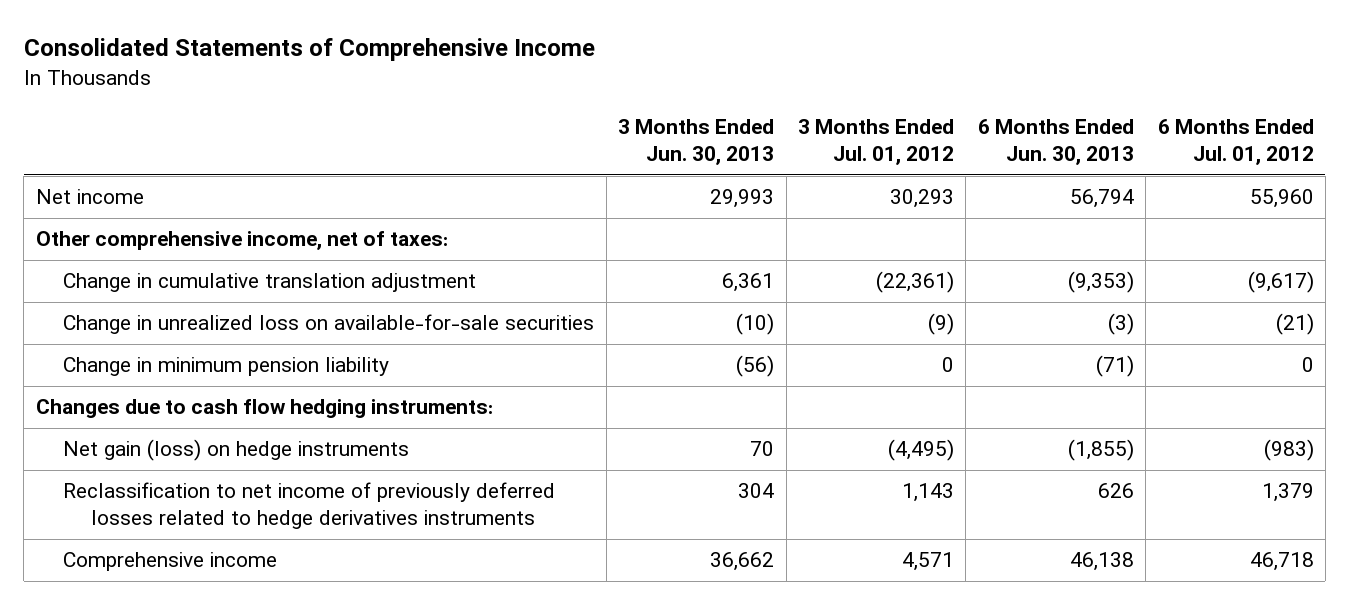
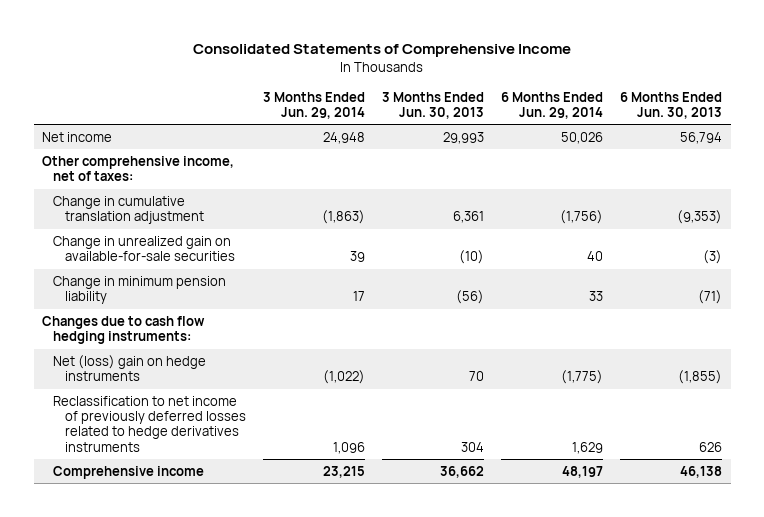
[797,119,954,166] 3 Months Ended Jul. 01, 2012 -> none
[1157,119,1314,166] 6 Months Ended Jul. 01, 2012 -> none
none -> [262,91,365,119] 3 Months Ended Jun. 29, 2014
none -> [500,91,603,119] 6 Months Ended Jun. 29, 2014
[63,314,595,335] Change in unrealized loss on available-for-sale securities -> [53,235,235,262] Change in unrealized gain on available-for-sale securities
[63,439,410,462] Net gain (loss) on hedge instruments -> [53,354,207,382] Net (loss) gain on hedge instruments

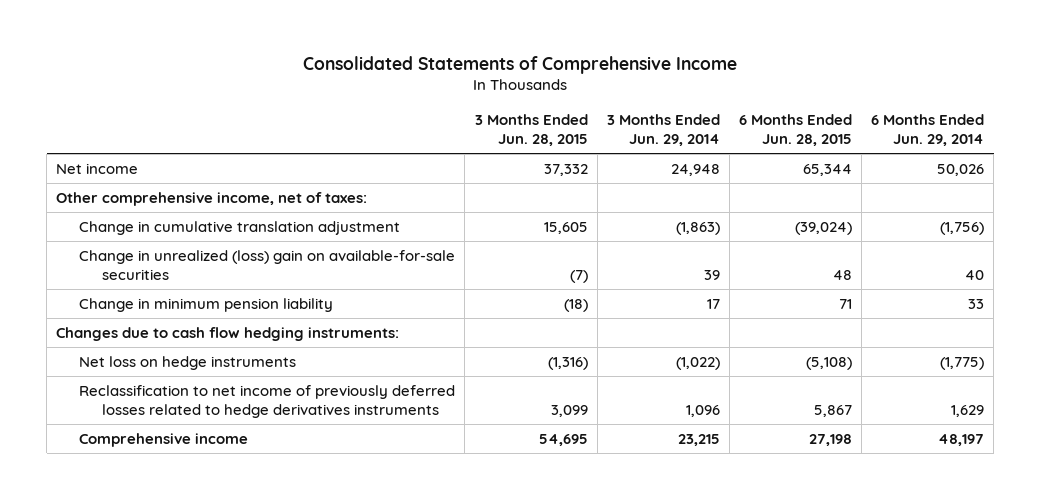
[381,91,484,119] 3 Months Ended Jun. 30, 2013 -> none
[620,91,723,119] 6 Months Ended Jun. 30, 2013 -> none
none -> [474,114,588,147] 3 Months Ended Jun. 28, 2015
none -> [739,114,853,147] 6 Months Ended Jun. 28, 2015
[53,235,235,262] Change in unrealized gain on available-for-sale securities -> [79,249,456,280] Change in unrealized (loss) gain on available-for-sale securities
[53,354,207,382] Net (loss) gain on hedge instruments -> [79,355,297,370] Net loss on hedge instruments

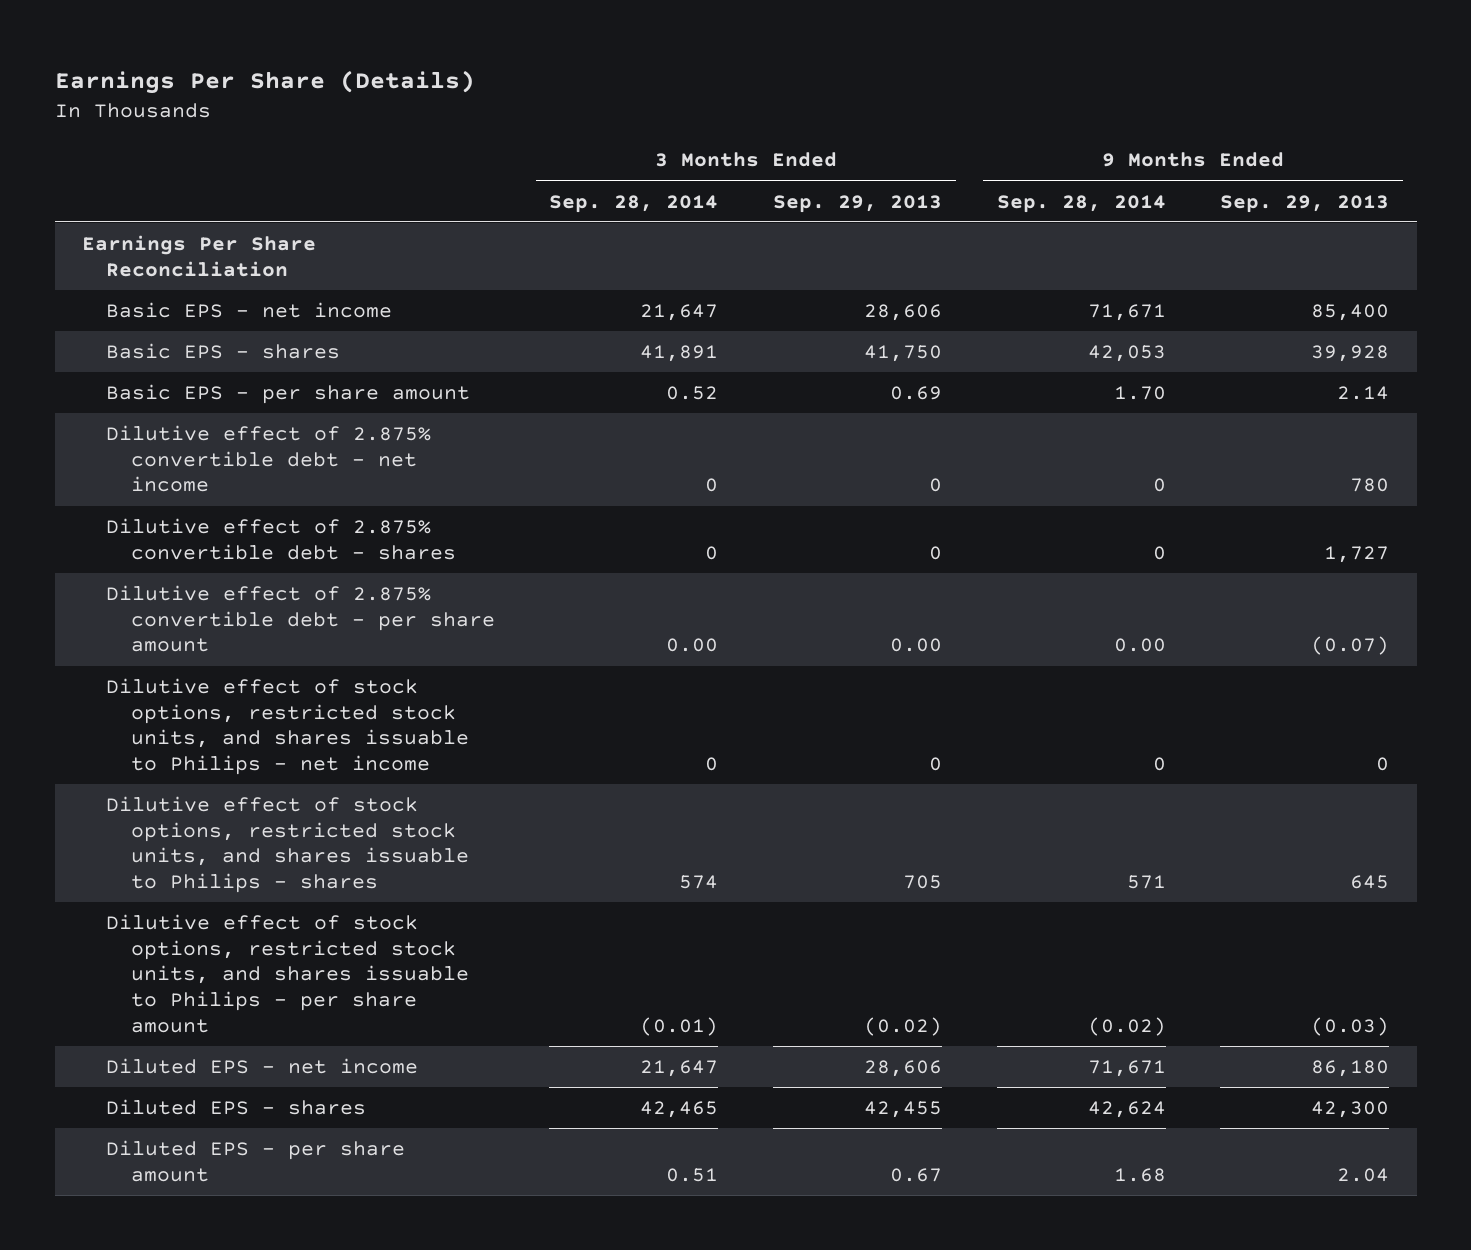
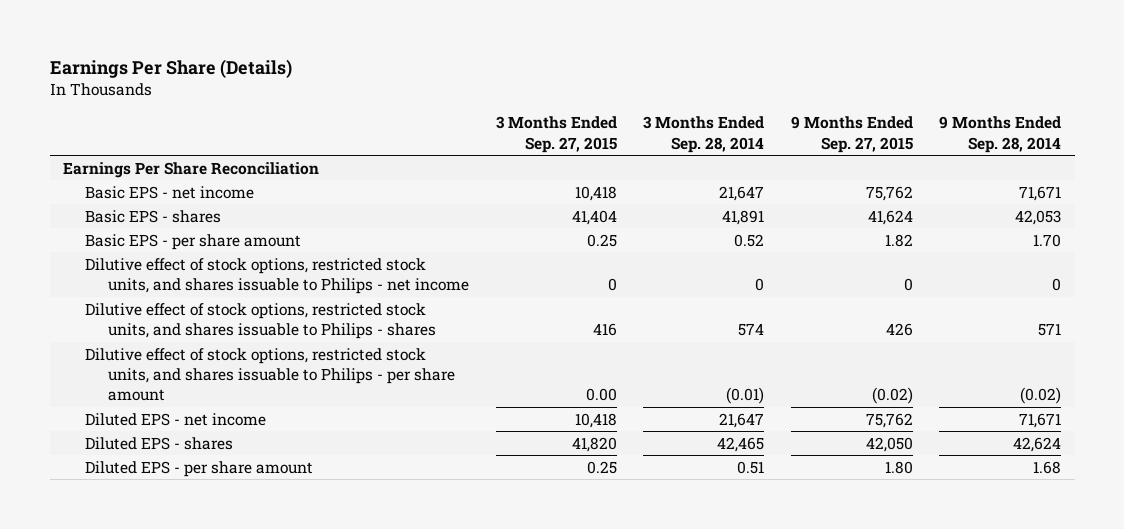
[773,194,943,213] Sep. 29, 2013 -> none
[1220,194,1390,213] Sep. 29, 2013 -> none
none -> [495,116,617,153] 3 Months Ended Sep. 27, 2015
none -> [790,116,913,153] 9 Months Ended Sep. 27, 2015
[106,425,432,493] Dilutive effect of 2.875% convertible debt - net income -> none
[106,518,456,560] Dilutive effect of 2.875% convertible debt - shares -> none
[106,585,495,653] Dilutive effect of 2.875% convertible debt - per share amount -> none

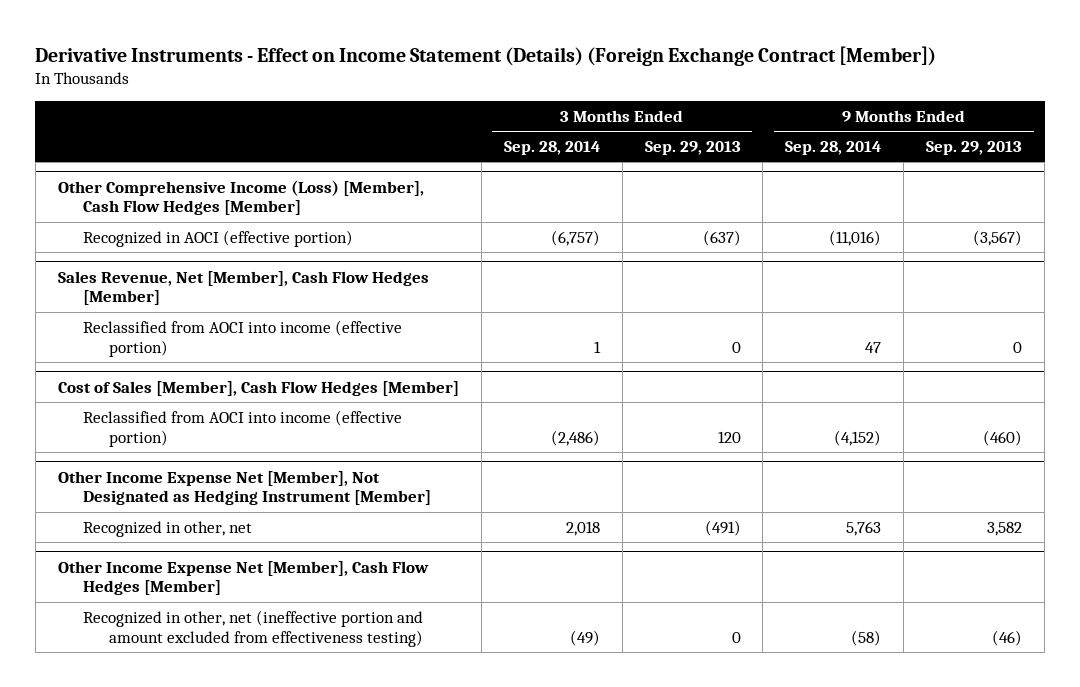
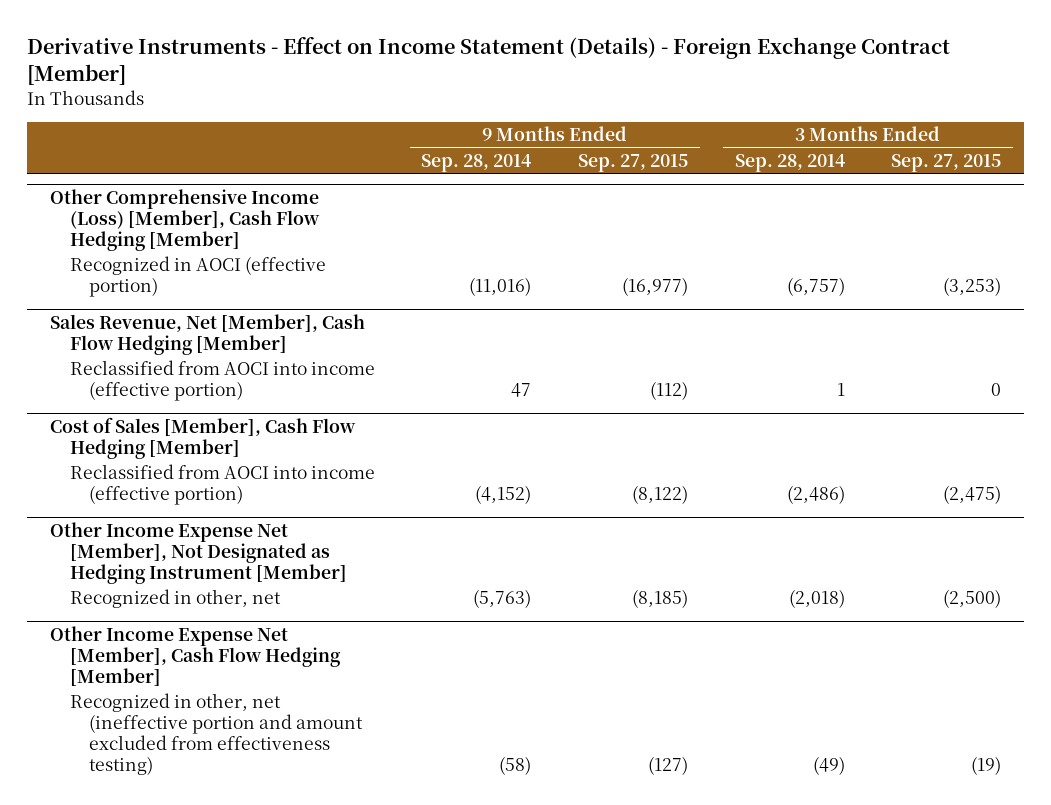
[35,45,937,66] Derivative Instruments - Effect on Income Statement (Details) (Foreign Exchange Contract [Member]) -> [26,37,950,86] Derivative Instruments - Effect on Income Statement (Details) - Foreign Exchange Contract [Member]
[644,140,741,155] Sep. 29, 2013 -> none
[926,140,1023,155] Sep. 29, 2013 -> none
none -> [577,153,688,172] Sep. 27, 2015
none -> [891,153,1002,172] Sep. 27, 2015
[57,179,424,216] Other Comprehensive Income (Loss) [Member], Cash Flow Hedges [Member] -> [50,188,320,251] Other Comprehensive Income (Loss) [Member], Cash Flow Hedging [Member]
[57,270,429,306] Sales Revenue, Net [Member], Cash Flow Hedges [Member] -> [50,313,366,355] Sales Revenue, Net [Member], Cash Flow Hedging [Member]
[57,380,459,396] Cost of Sales [Member], Cash Flow Hedges [Member] -> [50,416,357,459] Cost of Sales [Member], Cash Flow Hedging [Member]
[565,520,600,536] 2,018 -> [788,589,845,609] (2,018)
[846,520,882,536] 5,763 -> [473,589,532,609] (5,763)
[57,560,429,596] Other Income Expense Net [Member], Cash Flow Hedges [Member] -> [50,625,341,686] Other Income Expense Net [Member], Cash Flow Hedging [Member]

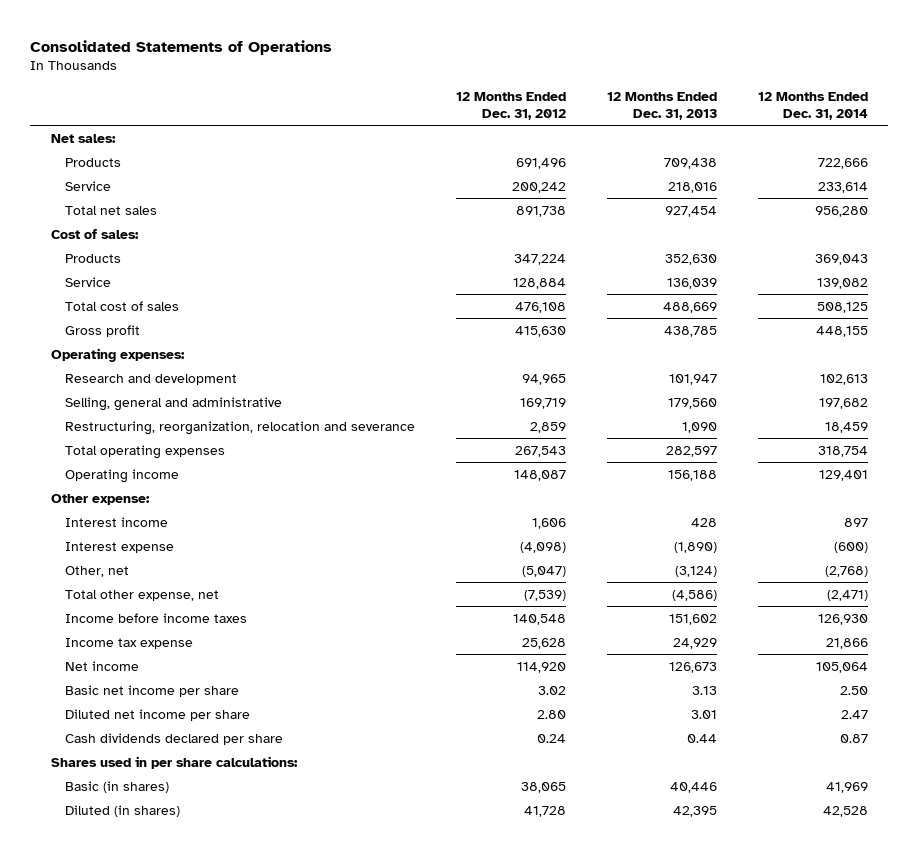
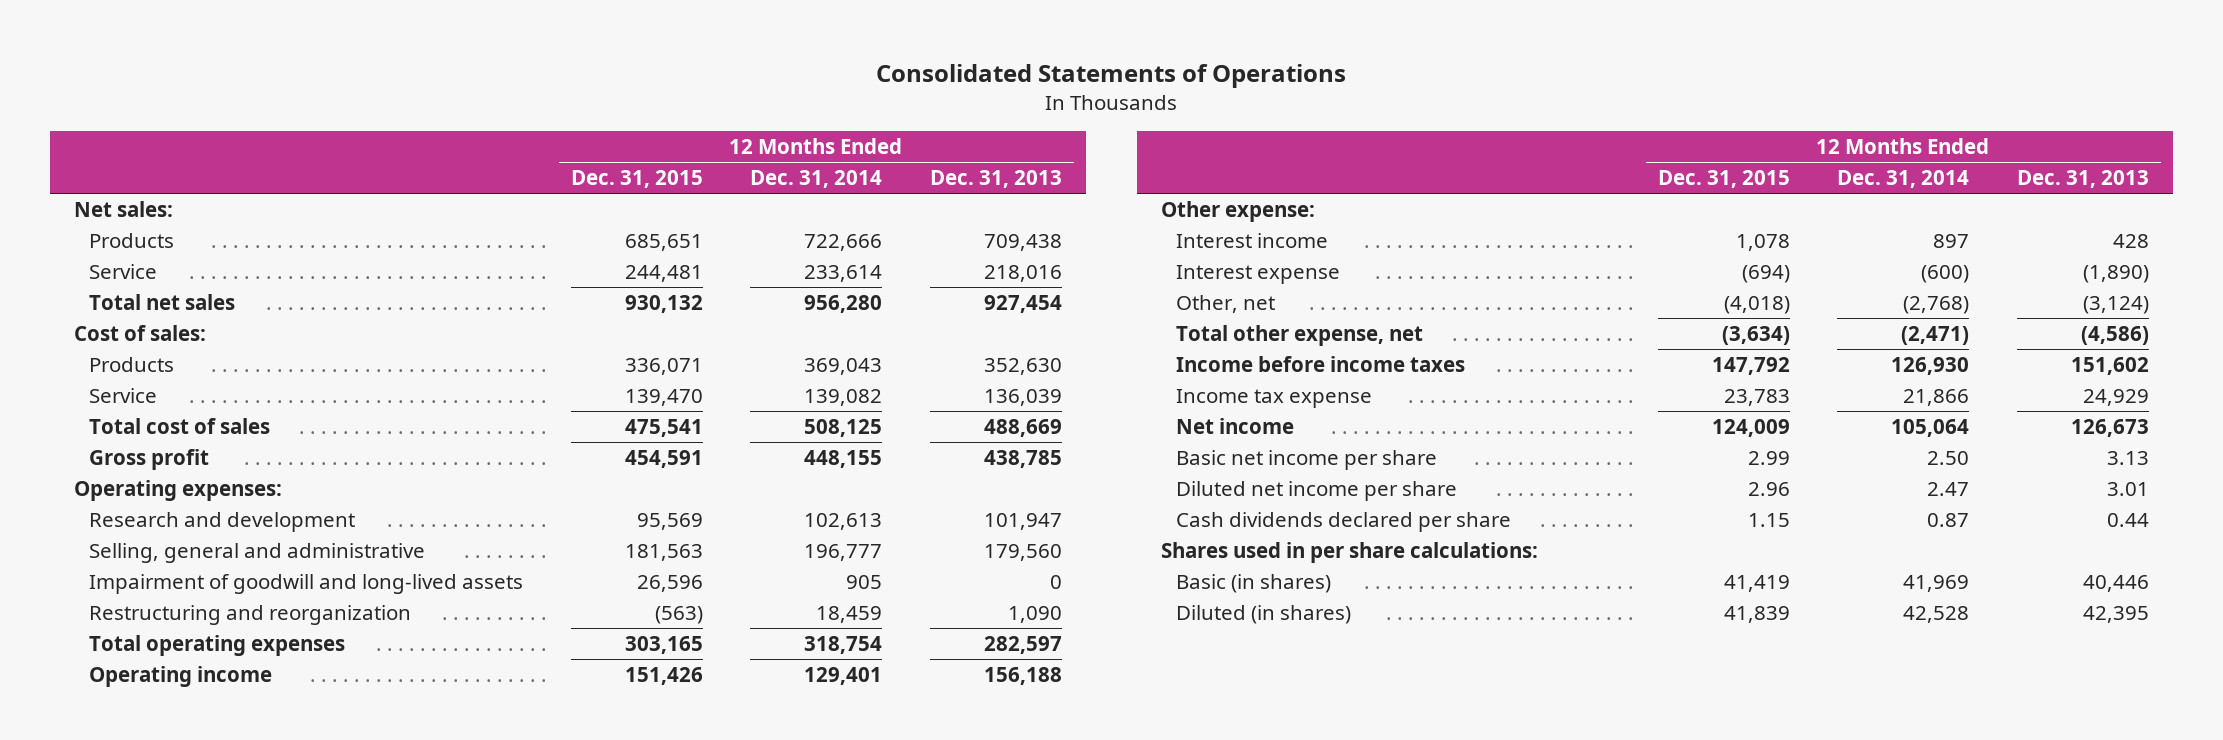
[456,91,567,120] 12 Months Ended Dec. 31, 2012 -> none
none -> [570,170,703,189] Dec. 31, 2015
[818,397,868,409] 197,682 -> [804,543,883,561] 196,777
none -> [88,573,523,594] Impairment of goodwill and long-lived assets
[65,420,416,435] Restructuring, reorganization, relocation and severance -> [88,604,411,625] Restructuring and reorganization

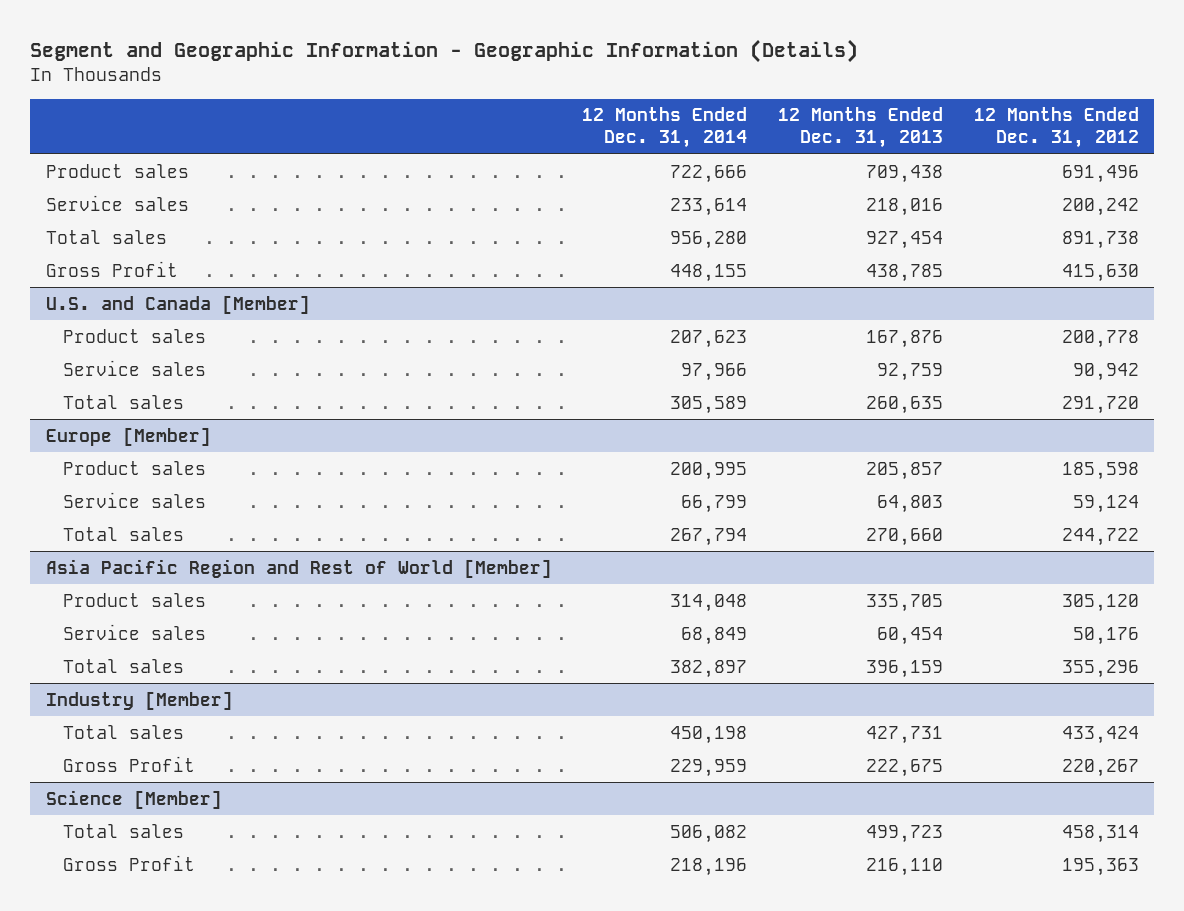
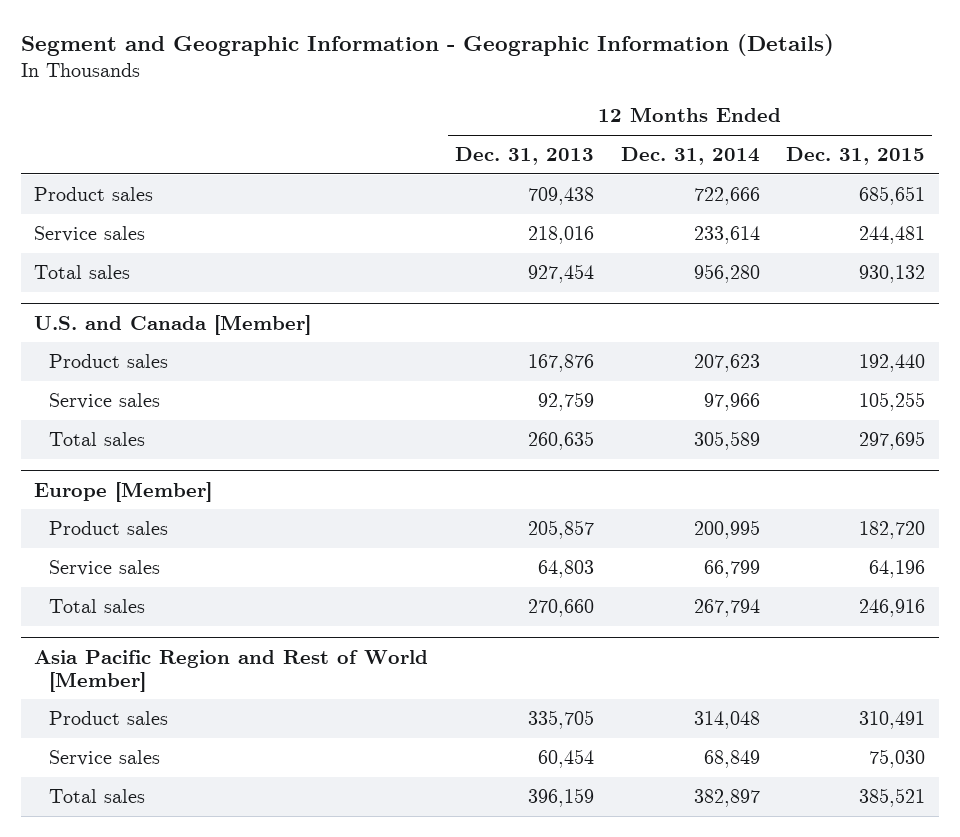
[973,107,1139,149] 12 Months Ended Dec. 31, 2012 -> none
none -> [786,147,926,166] Dec. 31, 2015
[45,260,178,277] Gross Profit -> none
[45,690,233,710] Industry [Member] -> none
[63,724,185,739] Total sales -> none
[63,755,196,772] Gross Profit -> none
[45,789,222,809] Science [Member] -> none
[63,823,185,838] Total sales -> none
[63,854,196,871] Gross Profit -> none

